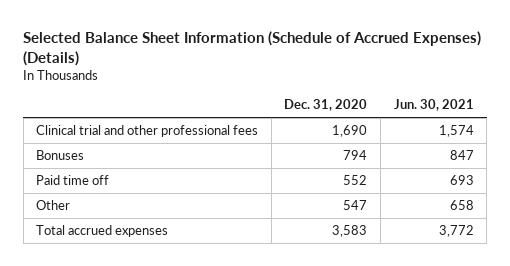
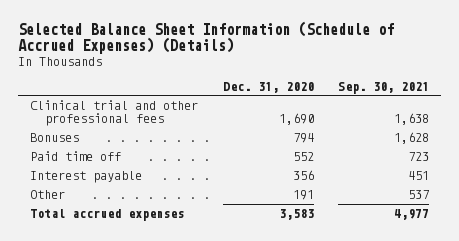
[393,99,474,112] Jun. 30, 2021 -> none
none -> [337,81,429,94] Sep. 30, 2021
none -> [30,171,143,184] Interest payable
[343,200,368,211] 547 -> [292,190,314,201] 191

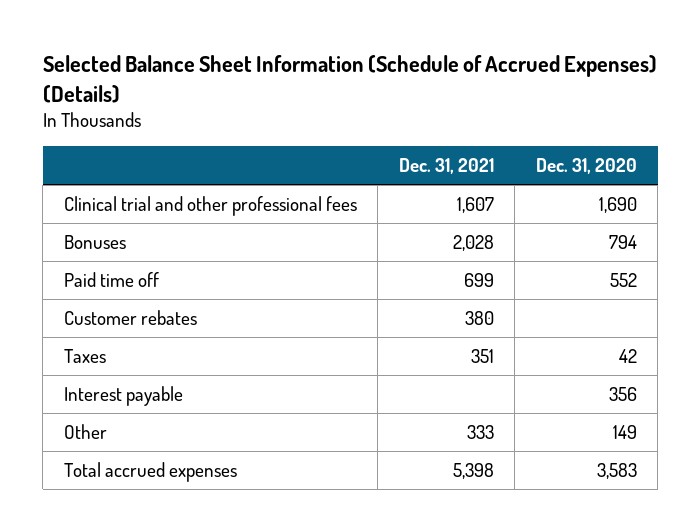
[337,81,429,94] Sep. 30, 2021 -> none
none -> [398,158,494,175] Dec. 31, 2021
none -> [63,309,197,325] Customer rebates
none -> [63,348,106,363] Taxes
[292,190,314,201] 191 -> [612,424,637,439] 149

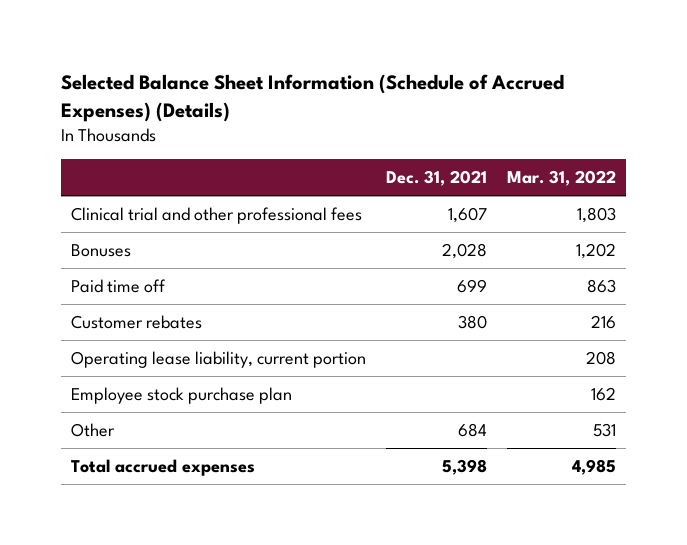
[535,158,637,175] Dec. 31, 2020 -> none
none -> [507,170,617,187] Mar. 31, 2022
[63,348,106,363] Taxes -> none
[63,385,183,406] Interest payable -> none
none -> [70,350,366,368] Operating lease liability, current portion
none -> [70,386,292,404] Employee stock purchase plan
[466,424,494,439] 333 -> [458,422,488,437] 684

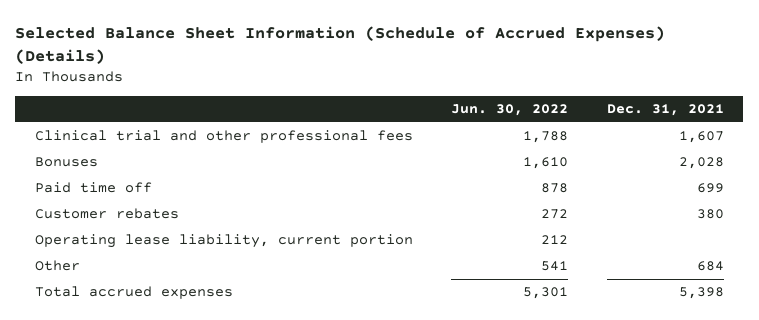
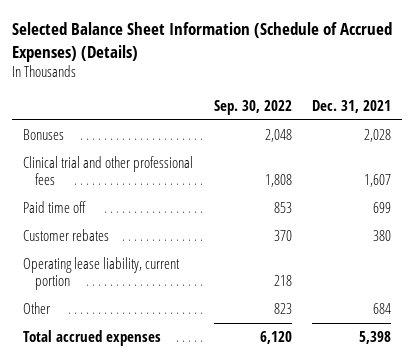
[451,104,569,117] Jun. 30, 2022 -> none
none -> [213,100,292,116] Sep. 30, 2022
[34,130,413,144] Clinical trial and other professional fees -> [22,156,193,186] Clinical trial and other professional fees

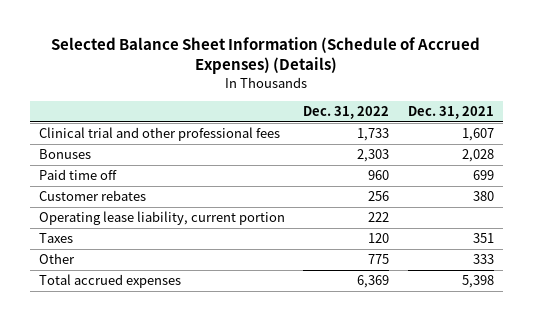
[213,100,292,116] Sep. 30, 2022 -> none
none -> [303,106,390,120] Dec. 31, 2022
[22,129,64,141] Bonuses -> [38,149,91,160] Bonuses
none -> [38,233,73,244] Taxes
[373,303,392,315] 684 -> [472,254,494,265] 333

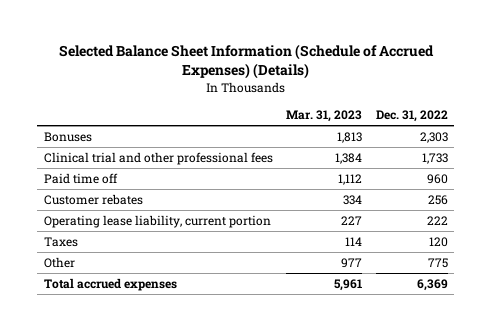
[407,106,494,120] Dec. 31, 2021 -> none
none -> [286,109,363,122] Mar. 31, 2023
[38,127,280,142] Clinical trial and other professional fees -> [44,152,274,166] Clinical trial and other professional fees

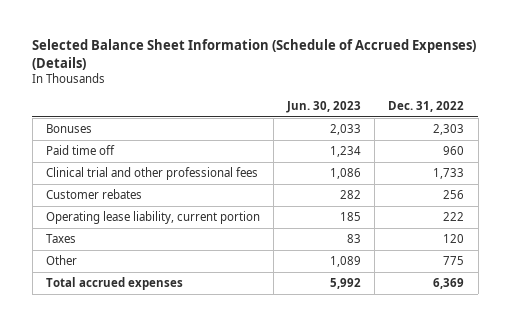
[286,109,363,122] Mar. 31, 2023 -> none
none -> [286,100,362,113] Jun. 30, 2023
[44,152,274,166] Clinical trial and other professional fees -> [45,167,258,181] Clinical trial and other professional fees

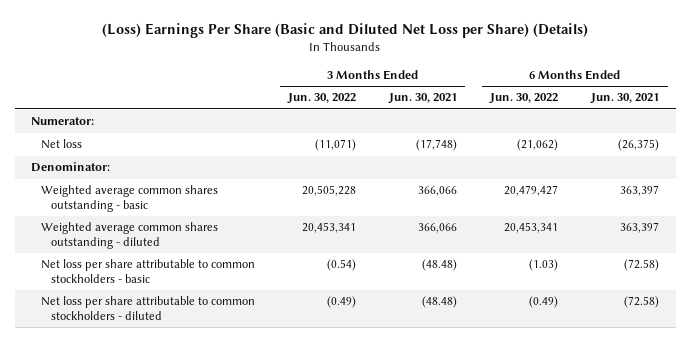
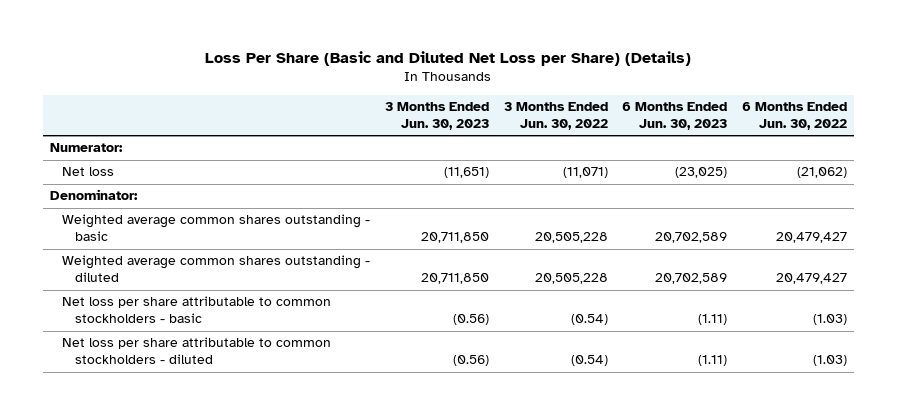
[102,23,589,39] (Loss) Earnings Per Share (Basic and Diluted Net Loss per Share) (Details) -> [205,51,692,67] Loss Per Share (Basic and Diluted Net Loss per Share) (Details)
[388,93,458,105] Jun. 30, 2021 -> none
[590,93,660,105] Jun. 30, 2021 -> none
none -> [384,101,489,130] 3 Months Ended Jun. 30, 2023
none -> [622,101,728,130] 6 Months Ended Jun. 30, 2023
[302,222,357,234] 20,453,341 -> [534,273,608,285] 20,505,228
[504,222,559,234] 20,453,341 -> [775,273,847,285] 20,479,427
[327,296,357,309] (0.49) -> [570,355,608,367] (0.54)
[529,296,559,309] (0.49) -> [812,355,847,367] (1.03)

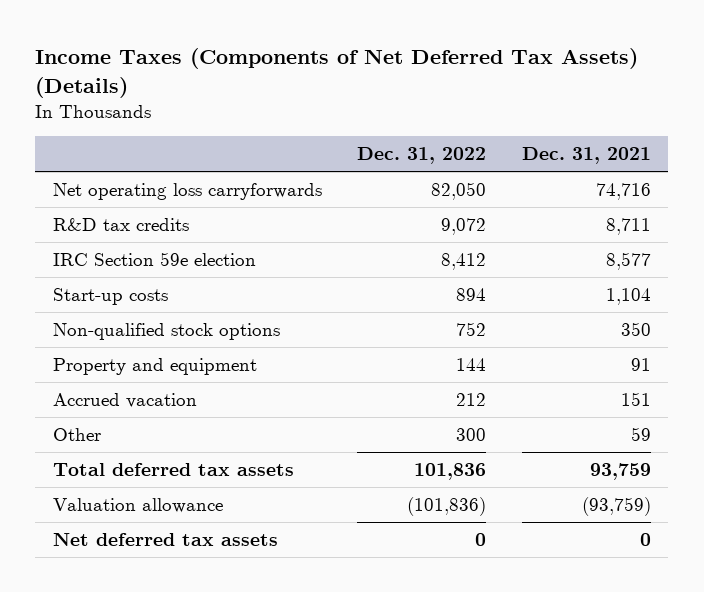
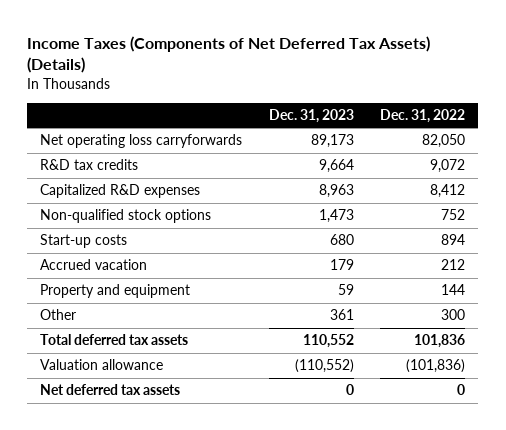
[521,147,651,165] Dec. 31, 2021 -> none
none -> [268,109,354,124] Dec. 31, 2023
[53,251,257,266] IRC Section 59e election -> [40,184,201,199] Capitalized R&D expenses
[53,287,169,305] Start-up costs -> [40,234,128,249] Start-up costs
[53,357,258,375] Property and equipment -> [40,284,191,299] Property and equipment

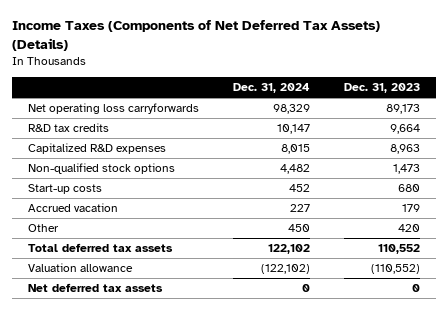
[380,109,466,124] Dec. 31, 2022 -> none
none -> [232,83,310,94] Dec. 31, 2024
[40,284,191,299] Property and equipment -> none
[329,309,354,321] 361 -> [397,224,420,233] 420

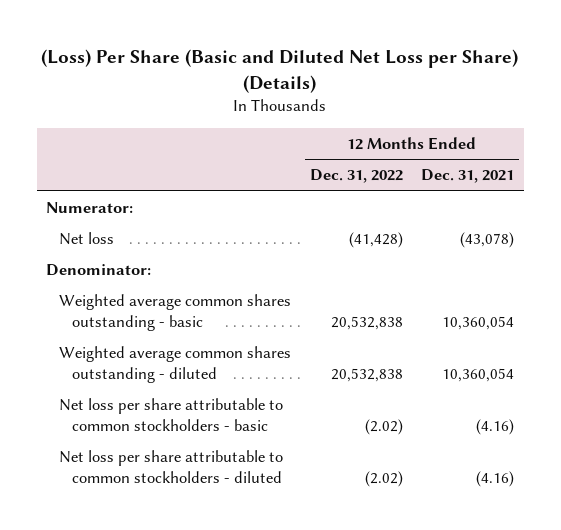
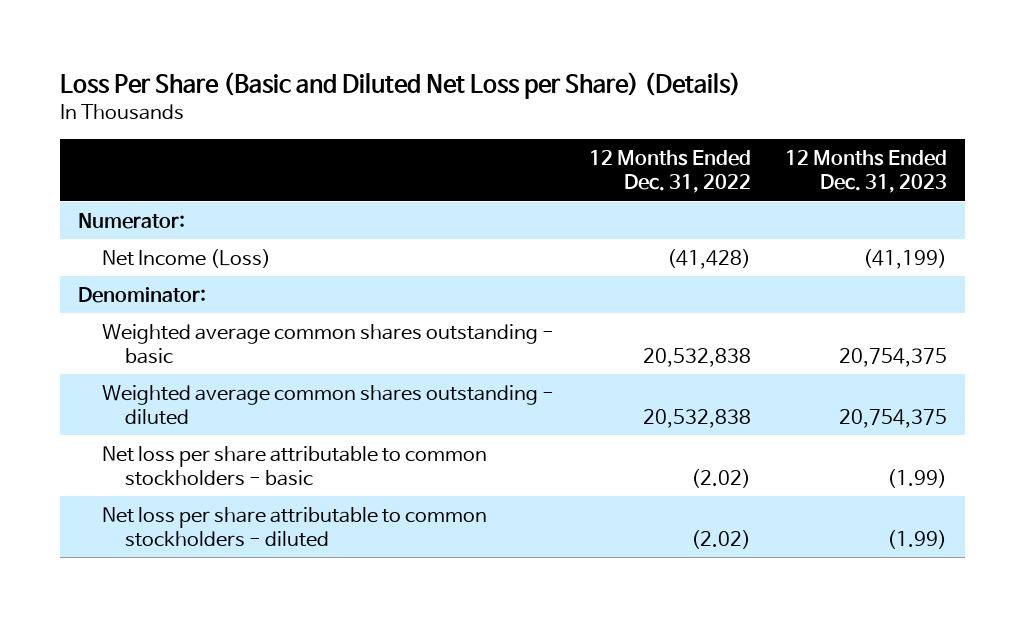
[41,48,519,93] (Loss) Per Share (Basic and Diluted Net Loss per Share) (Details) -> [60,71,742,99] Loss Per Share (Basic and Diluted Net Loss per Share) (Details)
[421,169,515,184] Dec. 31, 2021 -> none
none -> [785,150,948,194] 12 Months Ended Dec. 31, 2023
[59,232,115,246] Net loss -> [101,248,271,268] Net Income (Loss)

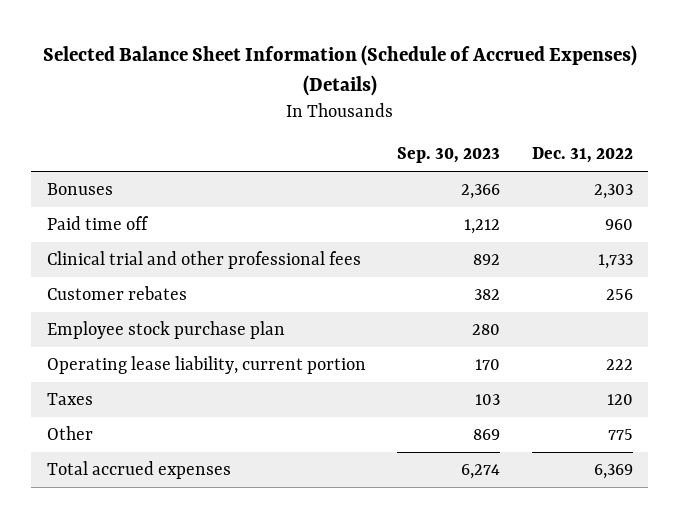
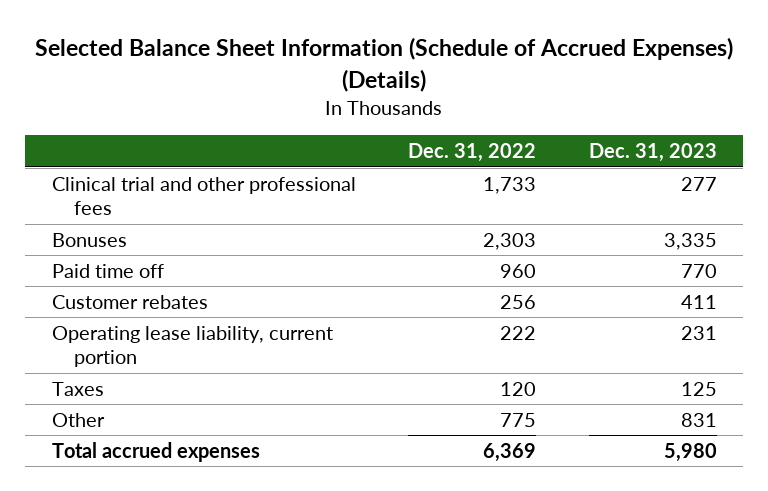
[397,147,501,164] Sep. 30, 2023 -> none
none -> [588,143,717,163] Dec. 31, 2023
[47,250,362,269] Clinical trial and other professional fees -> [51,176,356,216] Clinical trial and other professional fees
[47,320,286,339] Employee stock purchase plan -> none

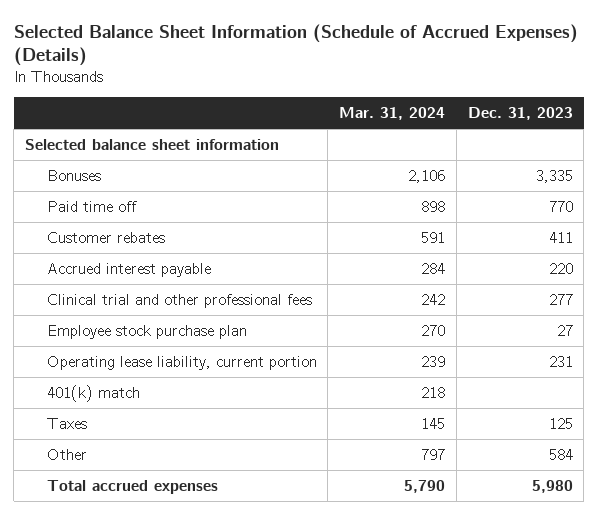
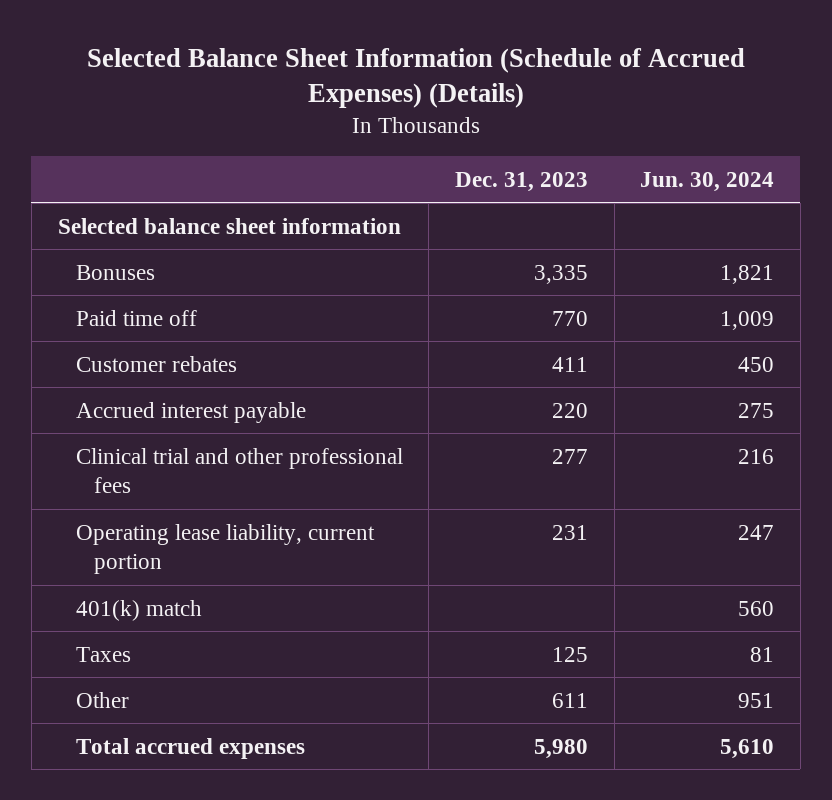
[339,106,446,120] Mar. 31, 2024 -> none
none -> [640,171,775,192] Jun. 30, 2024
[46,324,247,339] Employee stock purchase plan -> none
[548,448,573,460] 584 -> [551,692,588,708] 611

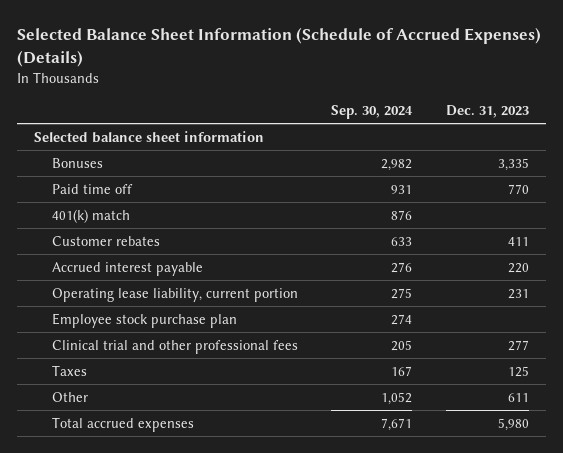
[640,171,775,192] Jun. 30, 2024 -> none
none -> [331,105,414,120] Sep. 30, 2024
[75,599,202,621] 401(k) match -> [51,208,130,223] 401(k) match
none -> [51,312,237,328] Employee stock purchase plan
[75,447,403,494] Clinical trial and other professional fees -> [51,339,298,354] Clinical trial and other professional fees

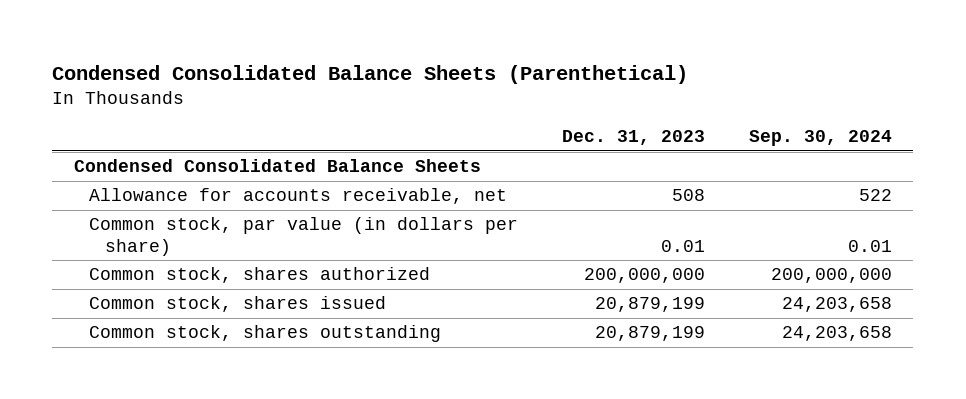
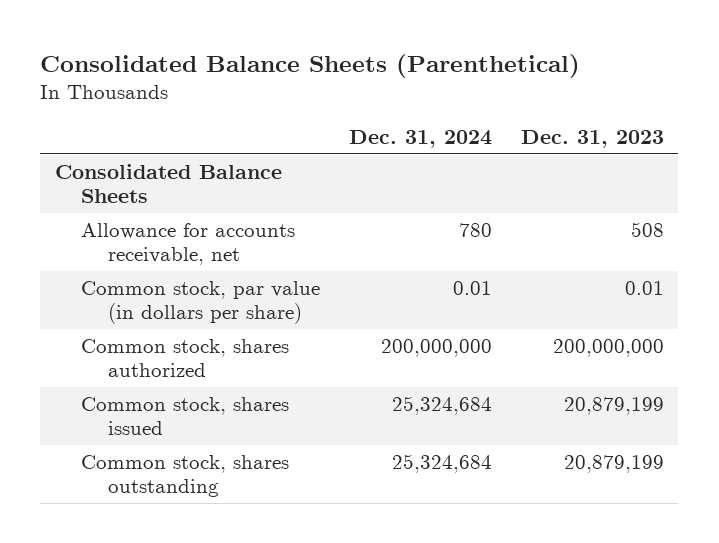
[52,65,689,85] Condensed Consolidated Balance Sheets (Parenthetical) -> [40,53,581,78] Consolidated Balance Sheets (Parenthetical)
[748,130,892,147] Sep. 30, 2024 -> none
none -> [349,129,493,148] Dec. 31, 2024
[74,159,482,173] Condensed Consolidated Balance Sheets -> [54,164,282,204] Consolidated Balance Sheets

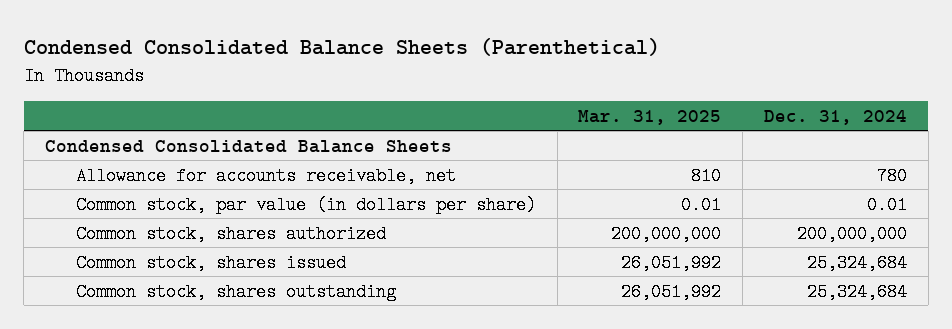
[40,53,581,78] Consolidated Balance Sheets (Parenthetical) -> [23,38,660,57] Condensed Consolidated Balance Sheets (Parenthetical)
[521,129,665,148] Dec. 31, 2023 -> none
none -> [578,109,722,125] Mar. 31, 2025
[54,164,282,204] Consolidated Balance Sheets -> [44,139,452,153] Condensed Consolidated Balance Sheets

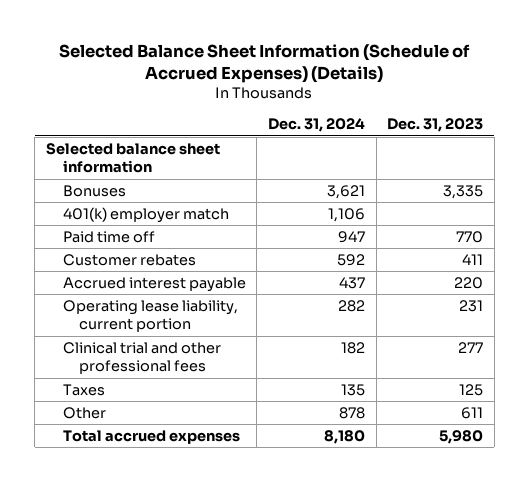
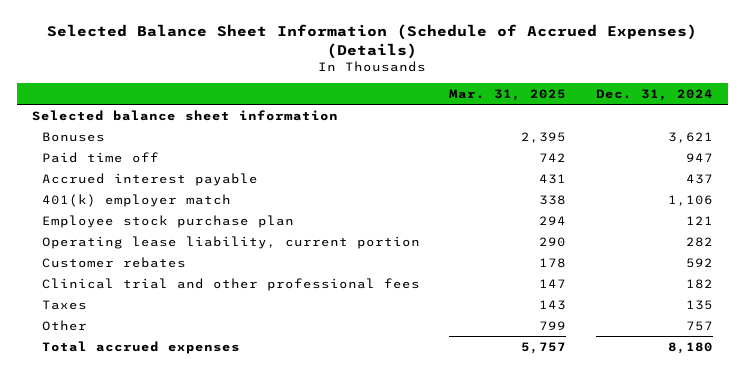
[387,118,484,133] Dec. 31, 2023 -> none
none -> [449,89,567,102] Mar. 31, 2025
[62,206,229,223] 401(k) employer match -> [41,193,231,207] 401(k) employer match
none -> [41,214,294,228] Employee stock purchase plan
[62,253,196,266] Customer rebates -> [41,256,186,268] Customer rebates
[338,406,365,419] 878 -> [685,320,713,331] 757

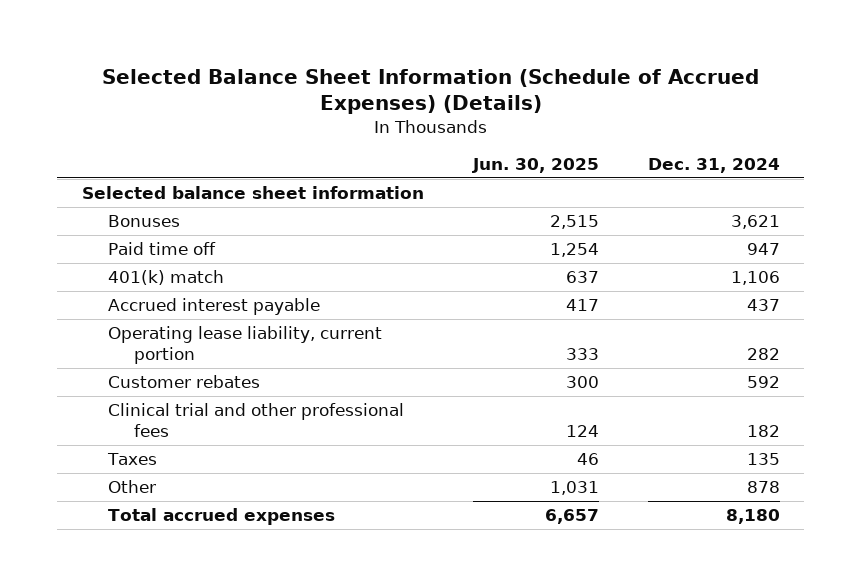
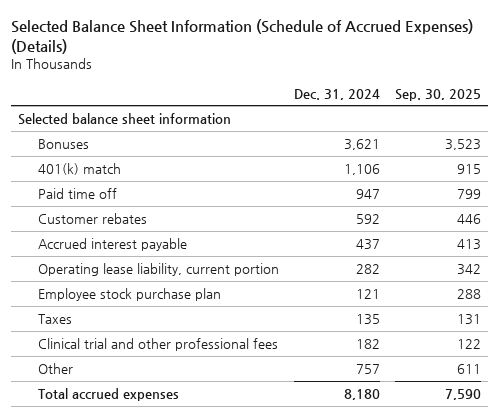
[471,157,599,173] Jun. 30, 2025 -> none
none -> [394,88,481,101] Sep. 30, 2025
[107,242,216,256] Paid time off -> [37,187,117,199] Paid time off
[107,375,260,389] Customer rebates -> [37,212,147,224] Customer rebates
none -> [37,287,221,301] Employee stock purchase plan
[107,403,404,438] Clinical trial and other professional fees -> [37,337,278,351] Clinical trial and other professional fees
[746,481,780,494] 878 -> [355,363,380,374] 757

